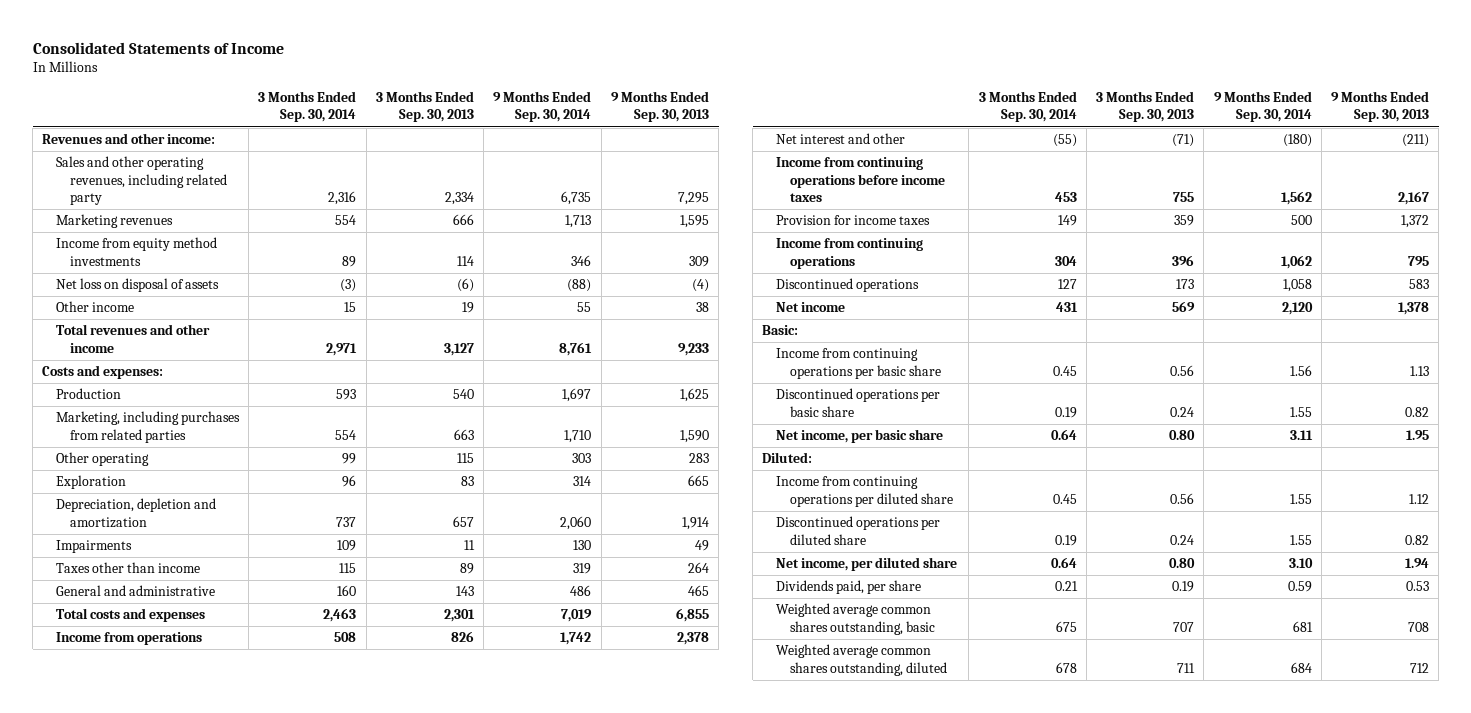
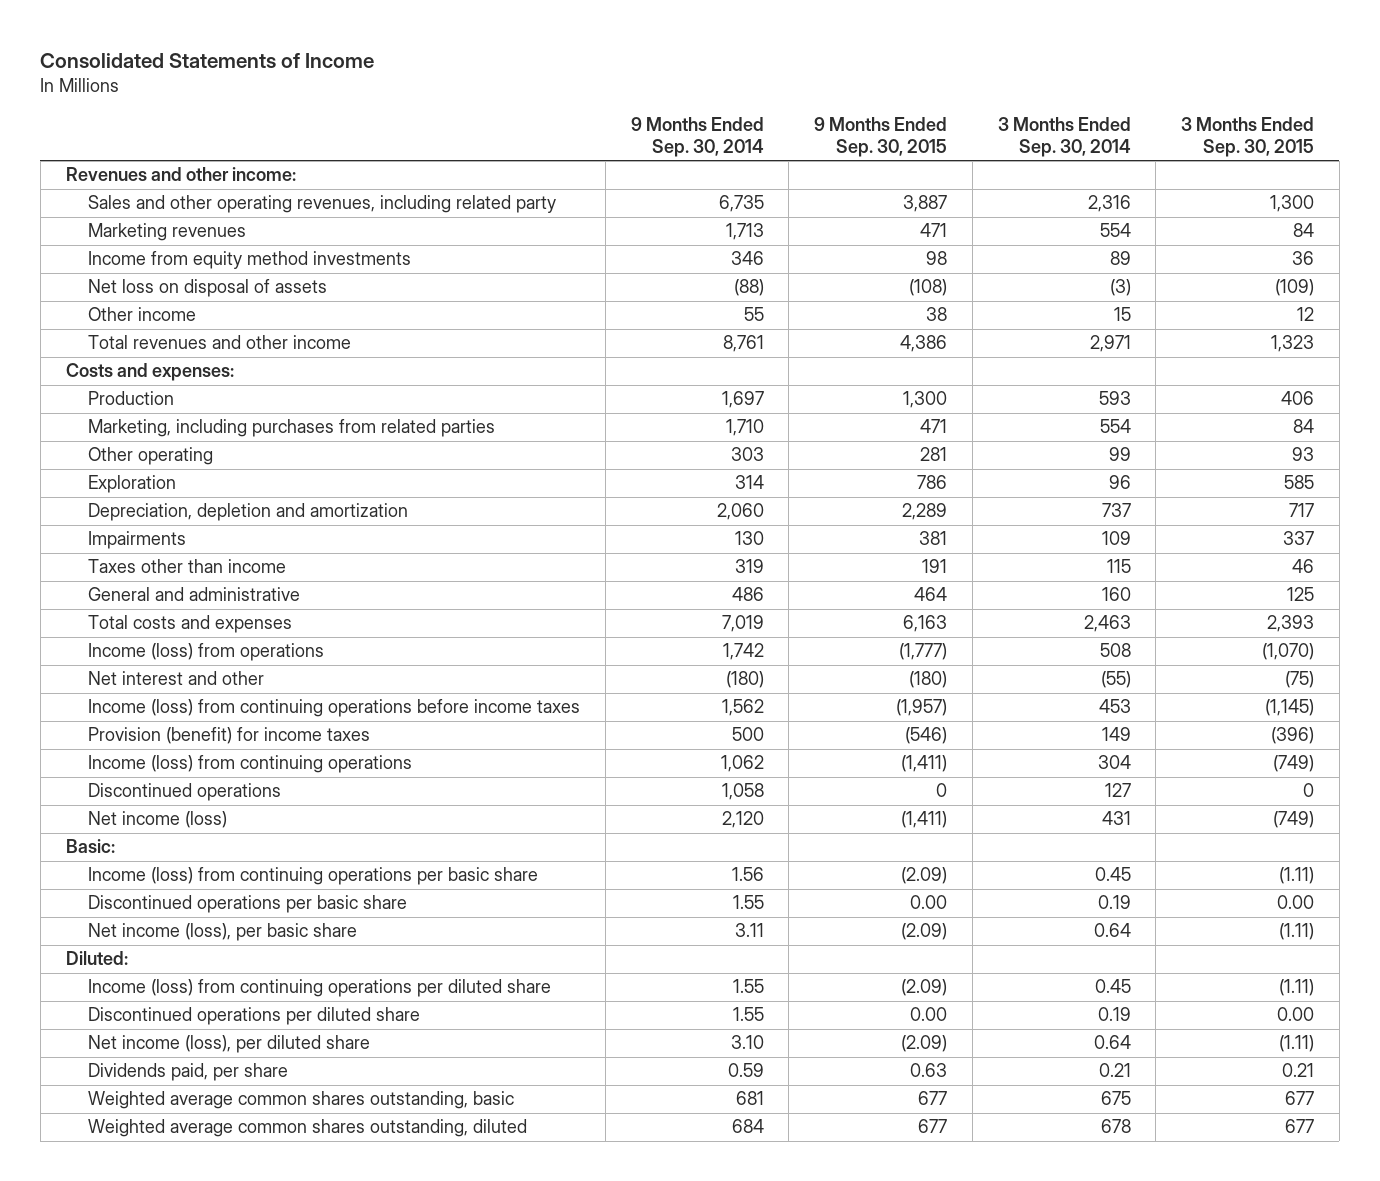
[375,91,474,123] 3 Months Ended Sep. 30, 2013 -> none
[610,91,709,123] 9 Months Ended Sep. 30, 2013 -> none
none -> [814,116,948,157] 9 Months Ended Sep. 30, 2015
none -> [1181,116,1315,157] 3 Months Ended Sep. 30, 2015
[55,632,202,646] Income from operations -> [88,643,325,662] Income (loss) from operations
[776,157,945,203] Income from continuing operations before income taxes -> [88,699,581,718] Income (loss) from continuing operations before income taxes
[776,215,931,226] Provision for income taxes -> [88,727,371,745] Provision (benefit) for income taxes
[776,238,924,269] Income from continuing operations -> [88,755,413,774] Income (loss) from continuing operations
[776,302,846,313] Net income -> [88,811,228,829] Net income (loss)
[776,348,941,379] Income from continuing operations per basic share -> [88,867,539,886] Income (loss) from continuing operations per basic share
[776,429,944,444] Net income, per basic share -> [88,923,358,942] Net income (loss), per basic share
[776,476,953,507] Income from continuing operations per diluted share -> [88,979,552,998] Income (loss) from continuing operations per diluted share
[776,557,958,572] Net income, per diluted share -> [88,1035,371,1054] Net income (loss), per diluted share

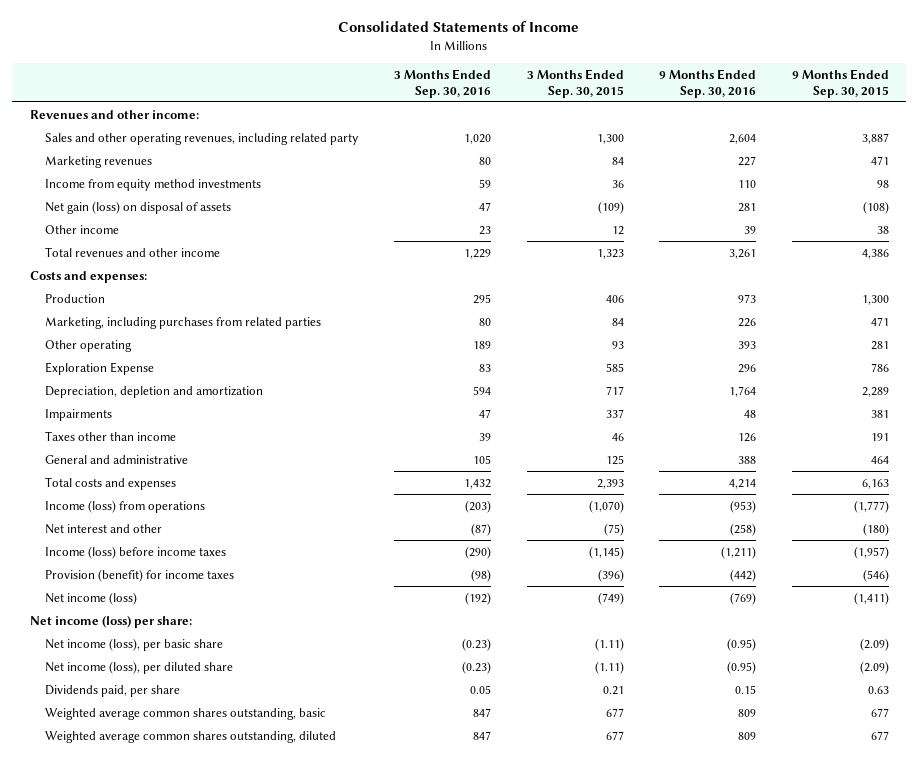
[630,116,764,157] 9 Months Ended Sep. 30, 2014 -> none
[997,116,1131,157] 3 Months Ended Sep. 30, 2014 -> none
none -> [394,68,492,98] 3 Months Ended Sep. 30, 2016
none -> [659,68,757,98] 9 Months Ended Sep. 30, 2016
[88,279,328,298] Net loss on disposal of assets -> [45,200,232,214] Net gain (loss) on disposal of assets
[88,475,177,494] Exploration -> [45,361,155,375] Exploration Expense
[88,699,581,718] Income (loss) from continuing operations before income taxes -> [45,545,227,559] Income (loss) before income taxes
[88,755,413,774] Income (loss) from continuing operations -> none
[88,783,282,802] Discontinued operations -> none
[65,839,115,854] Basic: -> none
[88,867,539,886] Income (loss) from continuing operations per basic share -> none
[88,895,408,914] Discontinued operations per basic share -> none
none -> [29,614,192,628] Net income (loss) per share:
[65,951,128,966] Diluted: -> none
[88,979,552,998] Income (loss) from continuing operations per diluted share -> none
[88,1007,421,1026] Discontinued operations per diluted share -> none

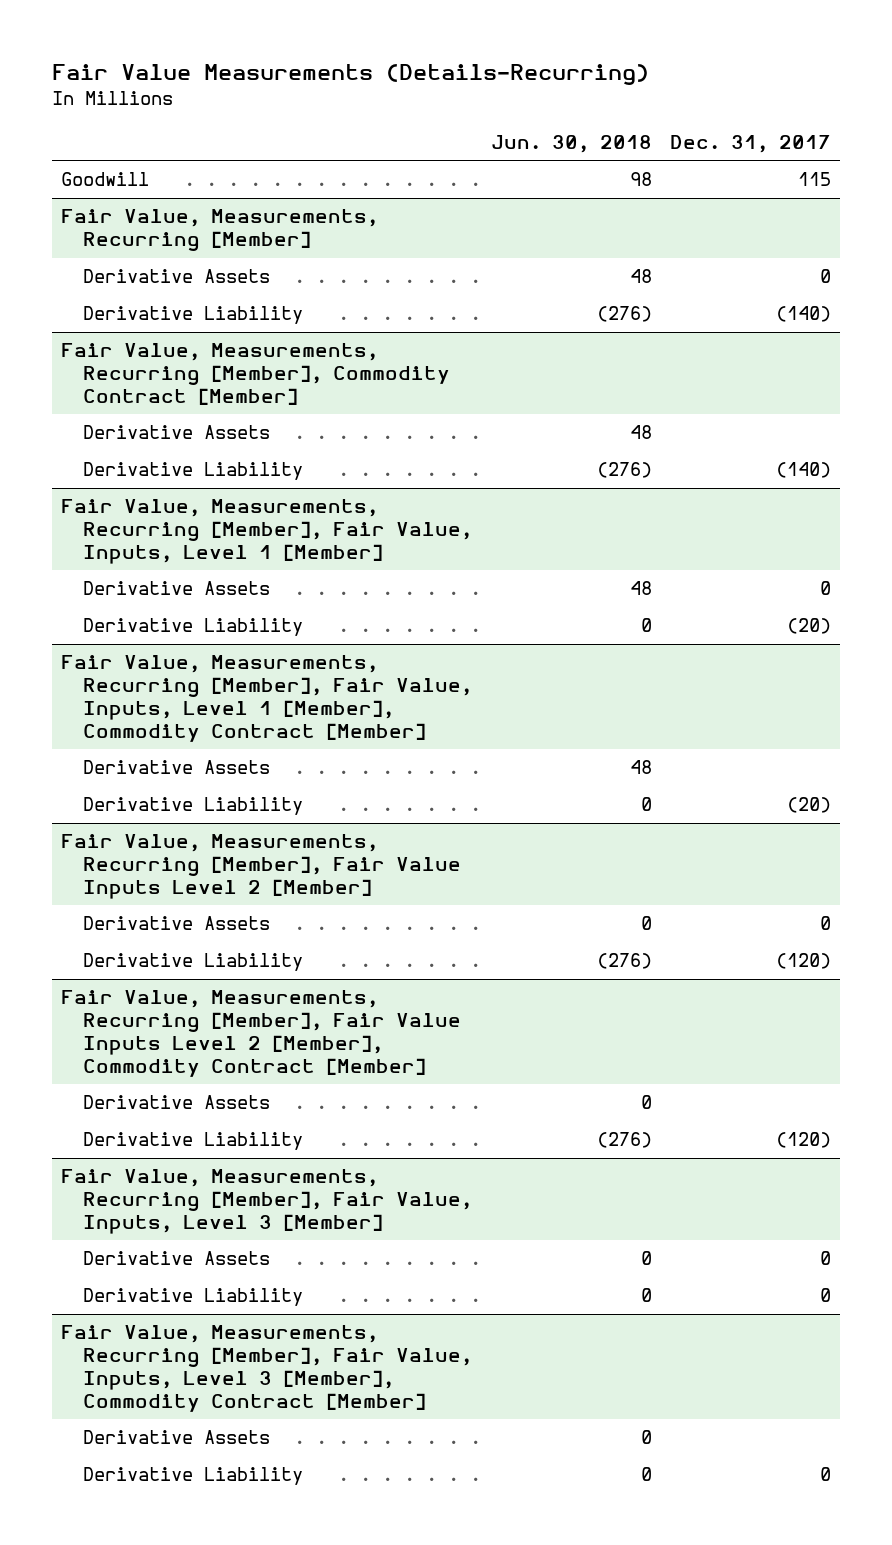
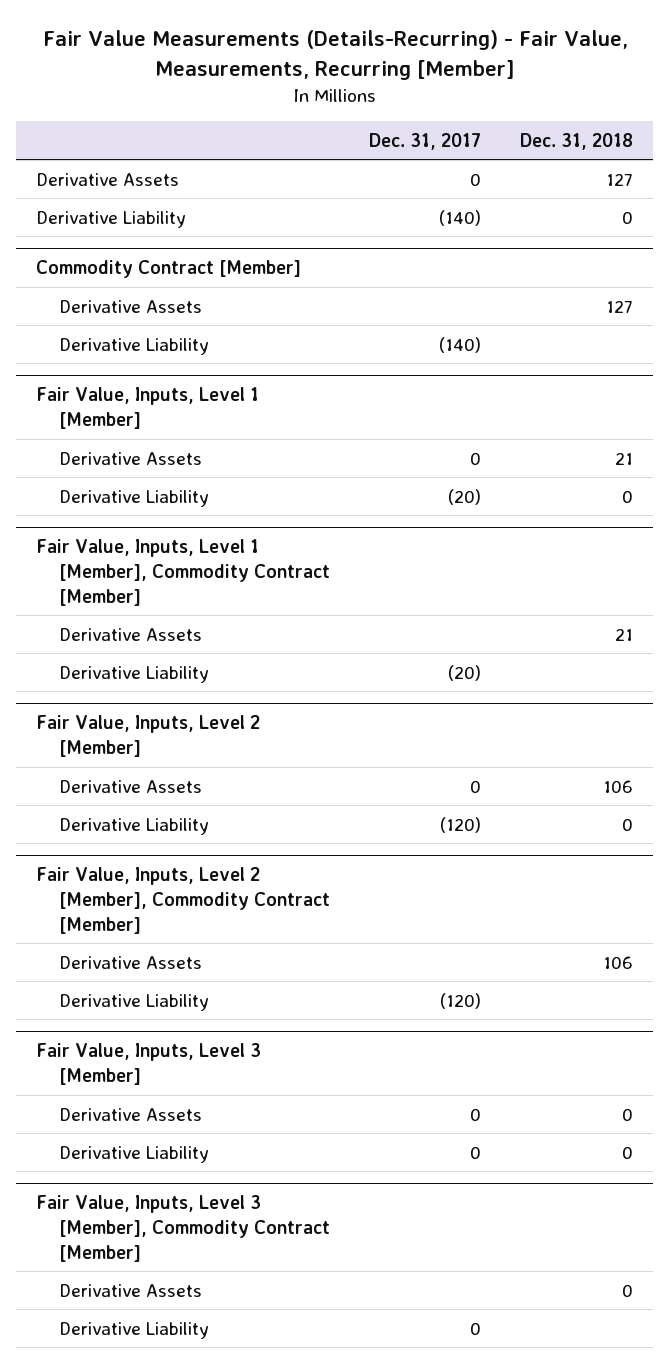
[51,64,649,86] Fair Value Measurements (Details-Recurring) -> [42,30,628,80] Fair Value Measurements (Details-Recurring) - Fair Value, Measurements, Recurring [Member]
[490,134,652,153] Jun. 30, 2018 -> none
none -> [520,132,634,150] Dec. 31, 2018
[60,172,149,187] Goodwill -> none
[60,209,378,252] Fair Value, Measurements, Recurring [Member] -> none
[60,343,451,405] Fair Value, Measurements, Recurring [Member], Commodity Contract [Member] -> none
none -> [35,260,301,279] Commodity Contract [Member]
[60,499,473,564] Fair Value, Measurements, Recurring [Member], Fair Value, Inputs, Level 1 [Member] -> [35,387,259,429] Fair Value, Inputs, Level 1 [Member]
[60,655,473,742] Fair Value, Measurements, Recurring [Member], Fair Value, Inputs, Level 1 [Member], Commodity Contract [Member] -> [35,539,331,606] Fair Value, Inputs, Level 1 [Member], Commodity Contract [Member]
[60,834,462,899] Fair Value, Measurements, Recurring [Member], Fair Value Inputs Level 2 [Member] -> [35,715,260,757] Fair Value, Inputs, Level 2 [Member]
[60,990,462,1077] Fair Value, Measurements, Recurring [Member], Fair Value Inputs Level 2 [Member], Commodity Contract [Member] -> [35,867,331,934] Fair Value, Inputs, Level 2 [Member], Commodity Contract [Member]
[60,1169,473,1234] Fair Value, Measurements, Recurring [Member], Fair Value, Inputs, Level 3 [Member] -> [35,1043,261,1085] Fair Value, Inputs, Level 3 [Member]
[60,1325,473,1412] Fair Value, Measurements, Recurring [Member], Fair Value, Inputs, Level 3 [Member], Commodity Contract [Member] -> [35,1195,331,1262] Fair Value, Inputs, Level 3 [Member], Commodity Contract [Member]

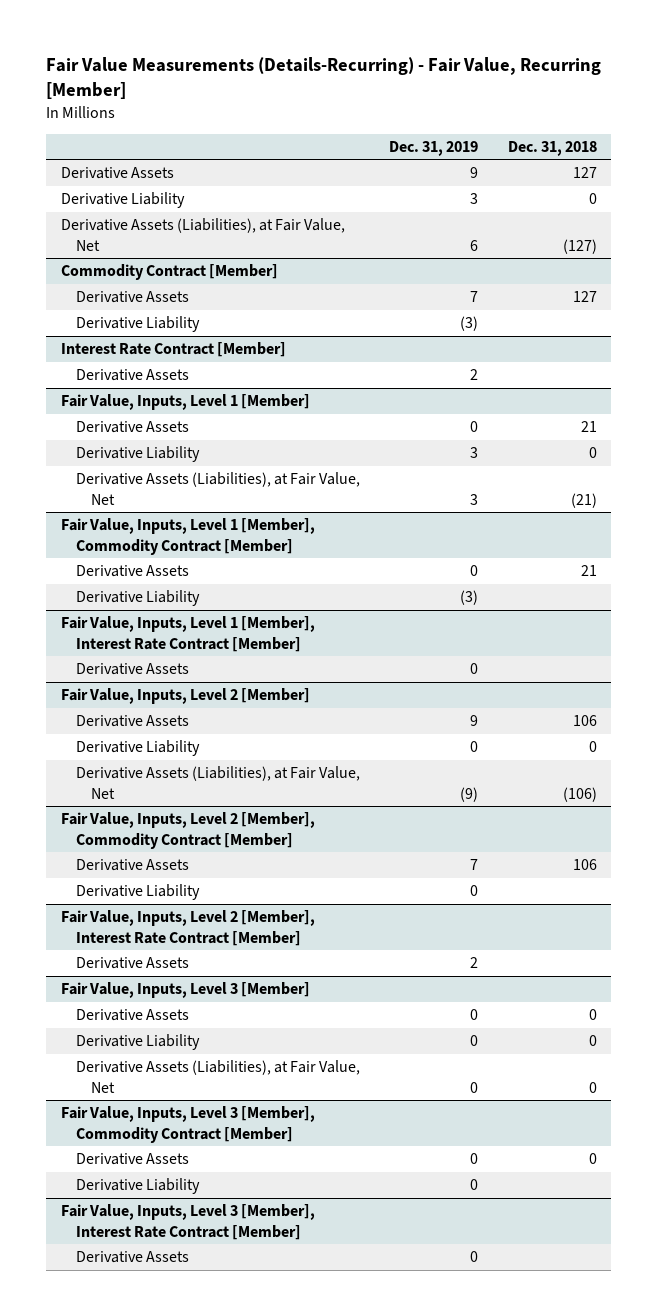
[42,30,628,80] Fair Value Measurements (Details-Recurring) - Fair Value, Measurements, Recurring [Member] -> [46,57,602,100] Fair Value Measurements (Details-Recurring) - Fair Value, Recurring [Member]
[369,132,482,150] Dec. 31, 2017 -> none
none -> [389,140,479,156] Dec. 31, 2019
none -> [60,218,345,251] Derivative Assets (Liabilities), at Fair Value, Net
none -> [60,342,286,358] Interest Rate Contract [Member]
none -> [75,369,189,382] Derivative Assets
none -> [75,472,360,505] Derivative Assets (Liabilities), at Fair Value, Net
none -> [60,616,315,652] Fair Value, Inputs, Level 1 [Member], Interest Rate Contract [Member]
none -> [75,663,189,676] Derivative Assets
none -> [75,766,360,799] Derivative Assets (Liabilities), at Fair Value, Net
none -> [60,910,315,946] Fair Value, Inputs, Level 2 [Member], Interest Rate Contract [Member]
none -> [75,957,189,970] Derivative Assets
none -> [75,1060,360,1093] Derivative Assets (Liabilities), at Fair Value, Net
none -> [60,1204,315,1240] Fair Value, Inputs, Level 3 [Member], Interest Rate Contract [Member]
none -> [75,1251,189,1264] Derivative Assets

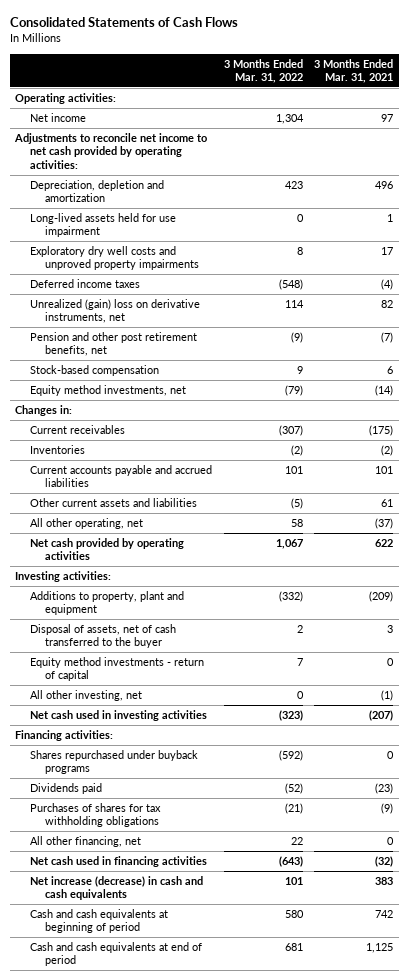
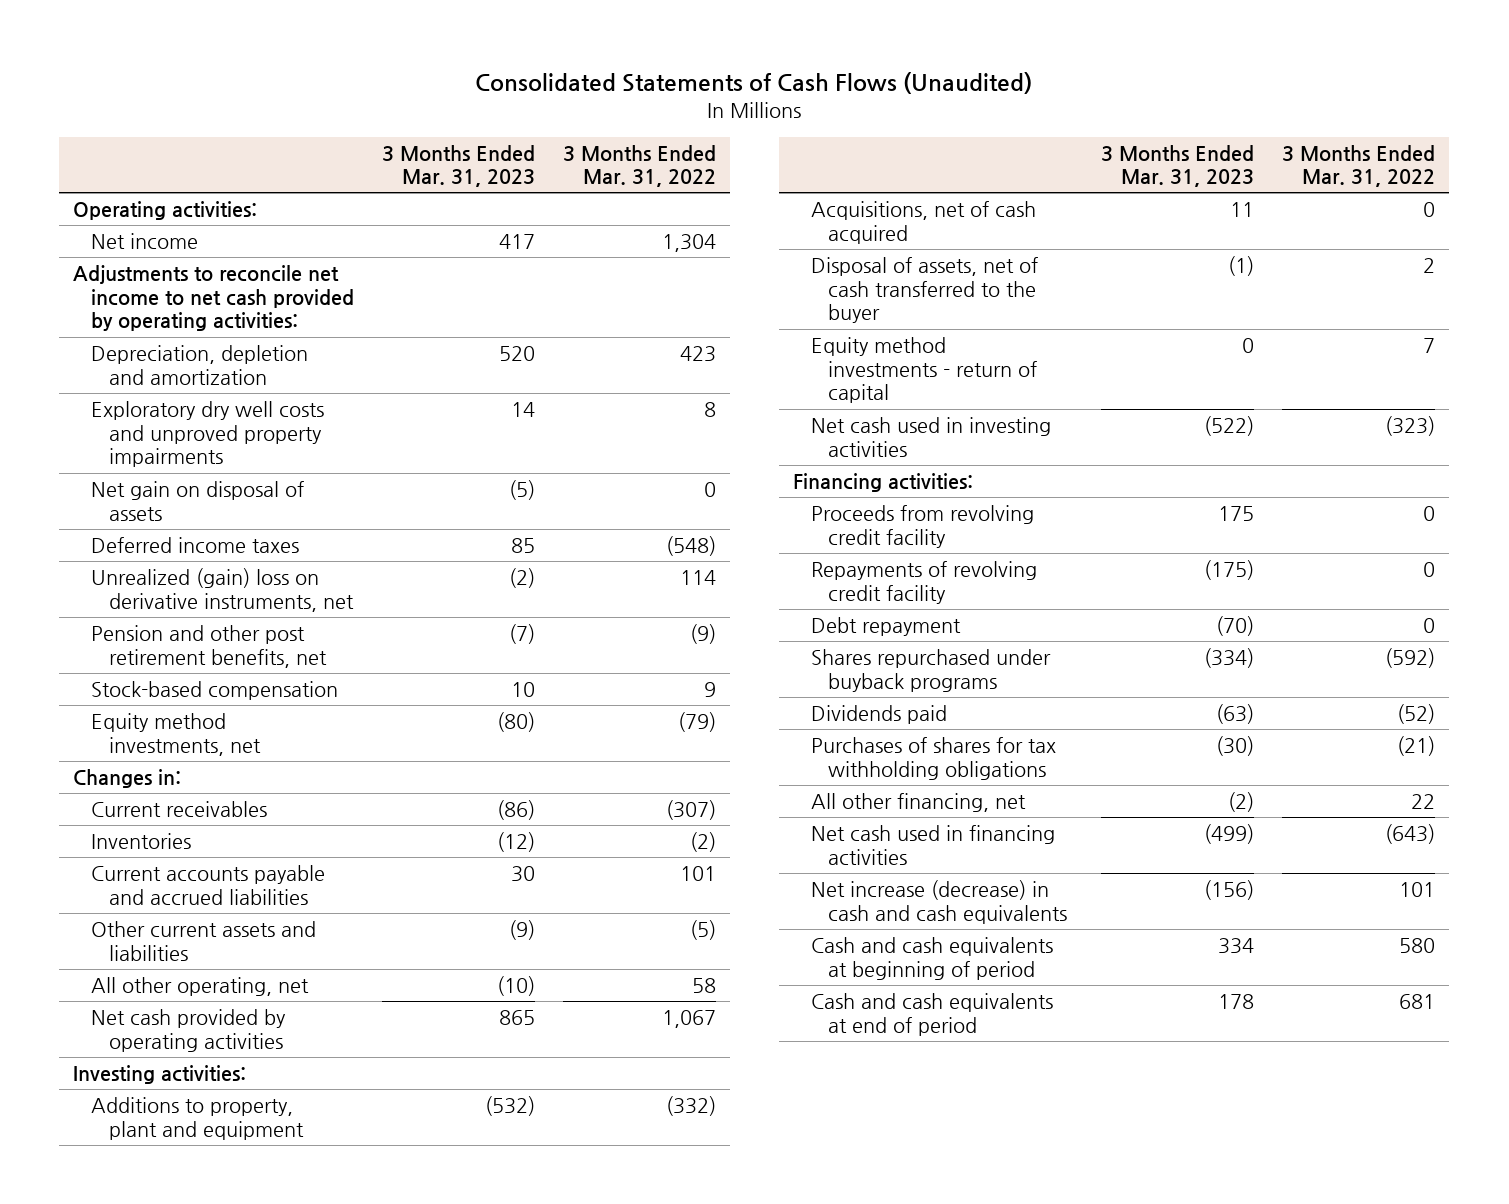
[9,17,238,28] Consolidated Statements of Cash Flows -> [475,72,1033,95] Consolidated Statements of Cash Flows (Unaudited)
[313,58,393,84] 3 Months Ended Mar. 31, 2021 -> none
none -> [381,144,535,188] 3 Months Ended Mar. 31, 2023
[30,212,177,238] Long-lived assets held for use impairment -> none
none -> [90,481,304,521] Net gain on disposal of assets
none -> [810,201,1036,244] Acquisitions, net of cash acquired
[30,689,143,701] All other investing, net -> none
none -> [810,505,1034,548] Proceeds from revolving credit facility
none -> [810,561,1037,604] Repayments of revolving credit facility
none -> [810,617,961,637] Debt repayment

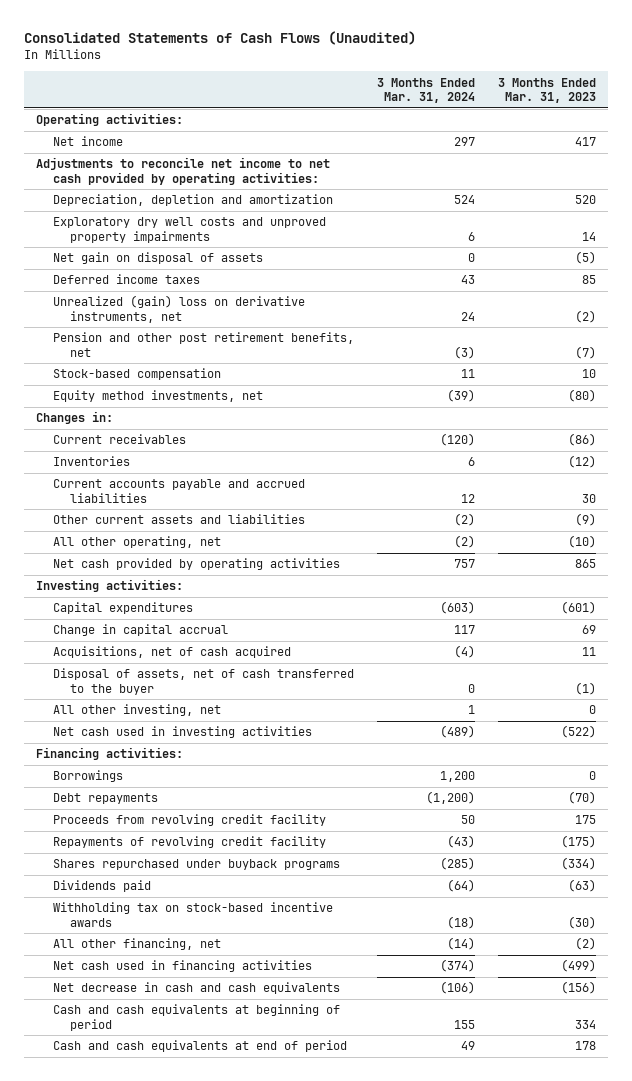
[562,144,716,188] 3 Months Ended Mar. 31, 2022 -> none
none -> [377,77,476,103] 3 Months Ended Mar. 31, 2024
[90,1097,304,1140] Additions to property, plant and equipment -> none
none -> [52,602,193,615] Capital expenditures
none -> [52,624,228,637] Change in capital accrual
[810,337,1038,404] Equity method investments - return of capital -> none
none -> [52,704,221,717] All other investing, net
none -> [52,770,123,783] Borrowings
none -> [52,793,158,805] Debt repayments
[810,617,961,637] Debt repayment -> none
[810,737,1056,780] Purchases of shares for tax withholding obligations -> [52,902,333,927] Withholding tax on stock-based incentive awards
[810,880,1068,924] Net increase (decrease) in cash and cash equivalents -> [52,982,340,995] Net decrease in cash and cash equivalents

